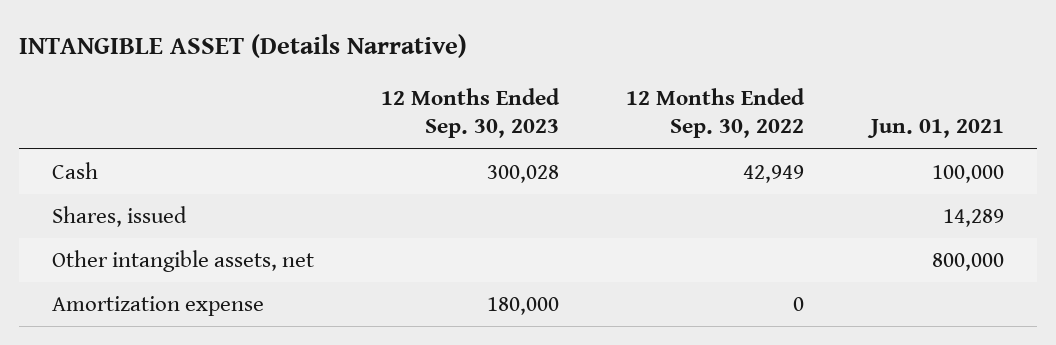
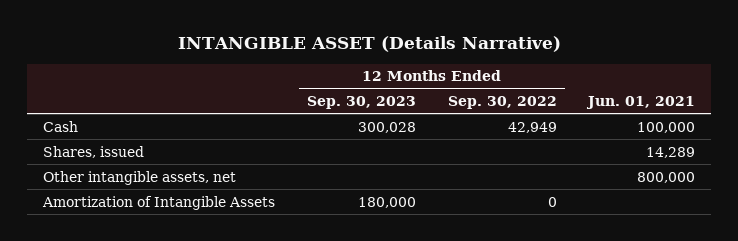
[52,296,265,317] Amortization expense -> [42,195,276,210] Amortization of Intangible Assets

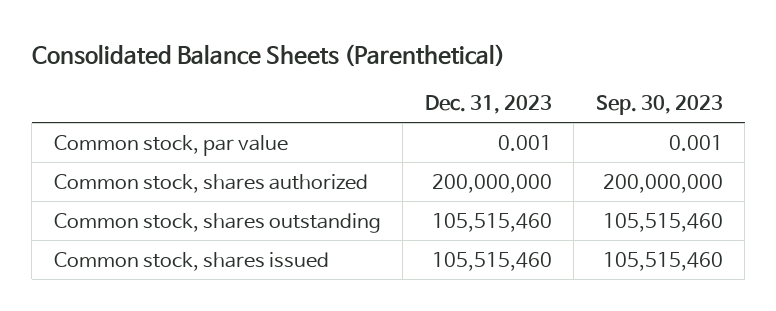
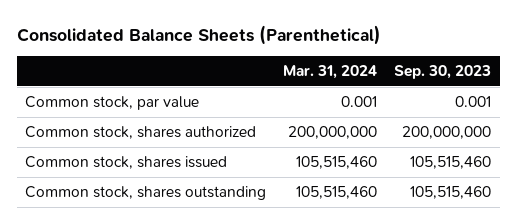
[424,94,552,114] Dec. 31, 2023 -> none
none -> [283,64,378,79] Mar. 31, 2024
[53,212,381,233] Common stock, shares outstanding -> [25,186,267,201] Common stock, shares outstanding

